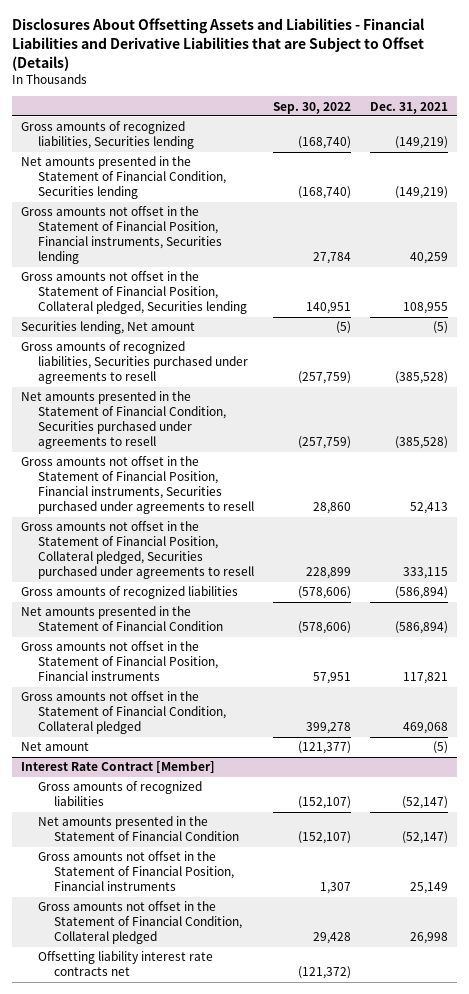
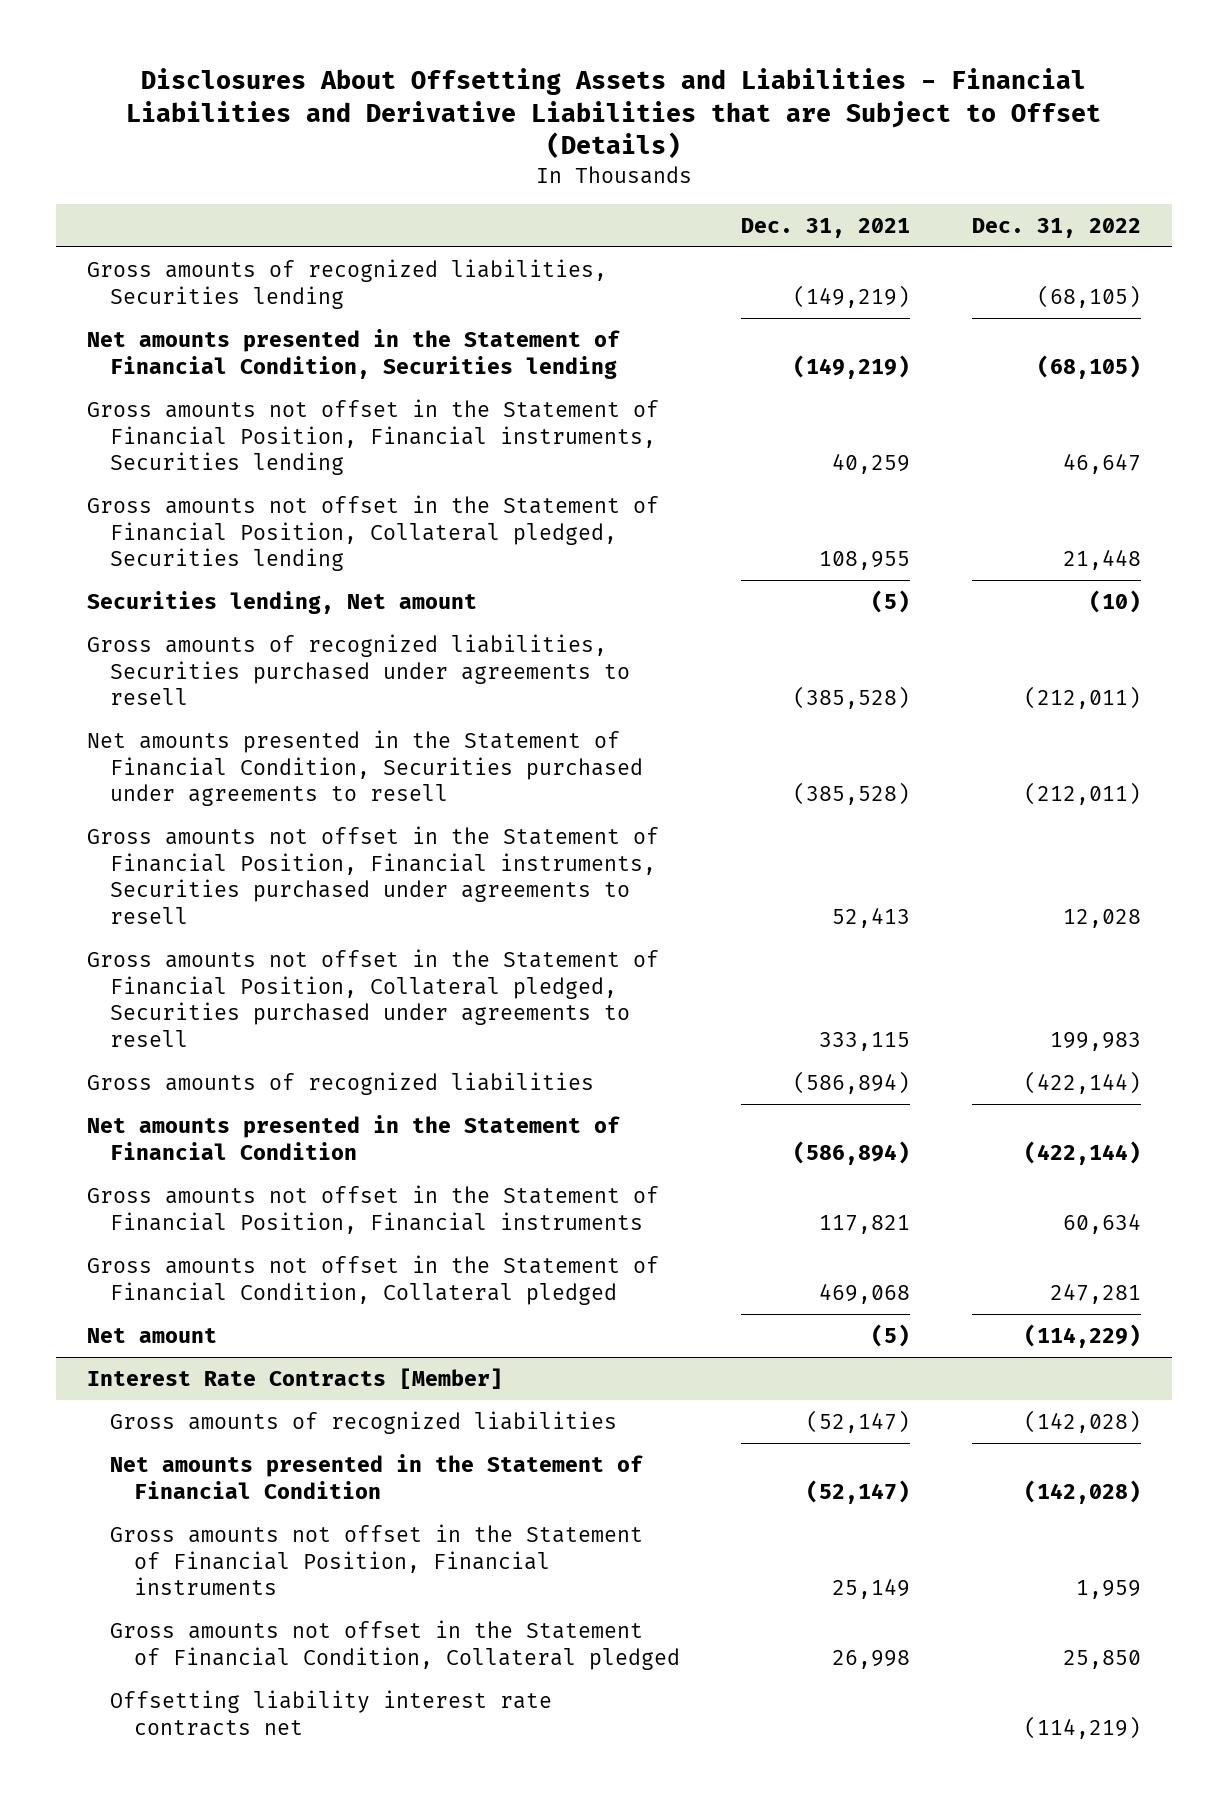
[272,101,351,114] Sep. 30, 2022 -> none
none -> [971,217,1141,238] Dec. 31, 2022
[21,761,216,774] Interest Rate Contract [Member] -> [86,1367,503,1389] Interest Rate Contracts [Member]

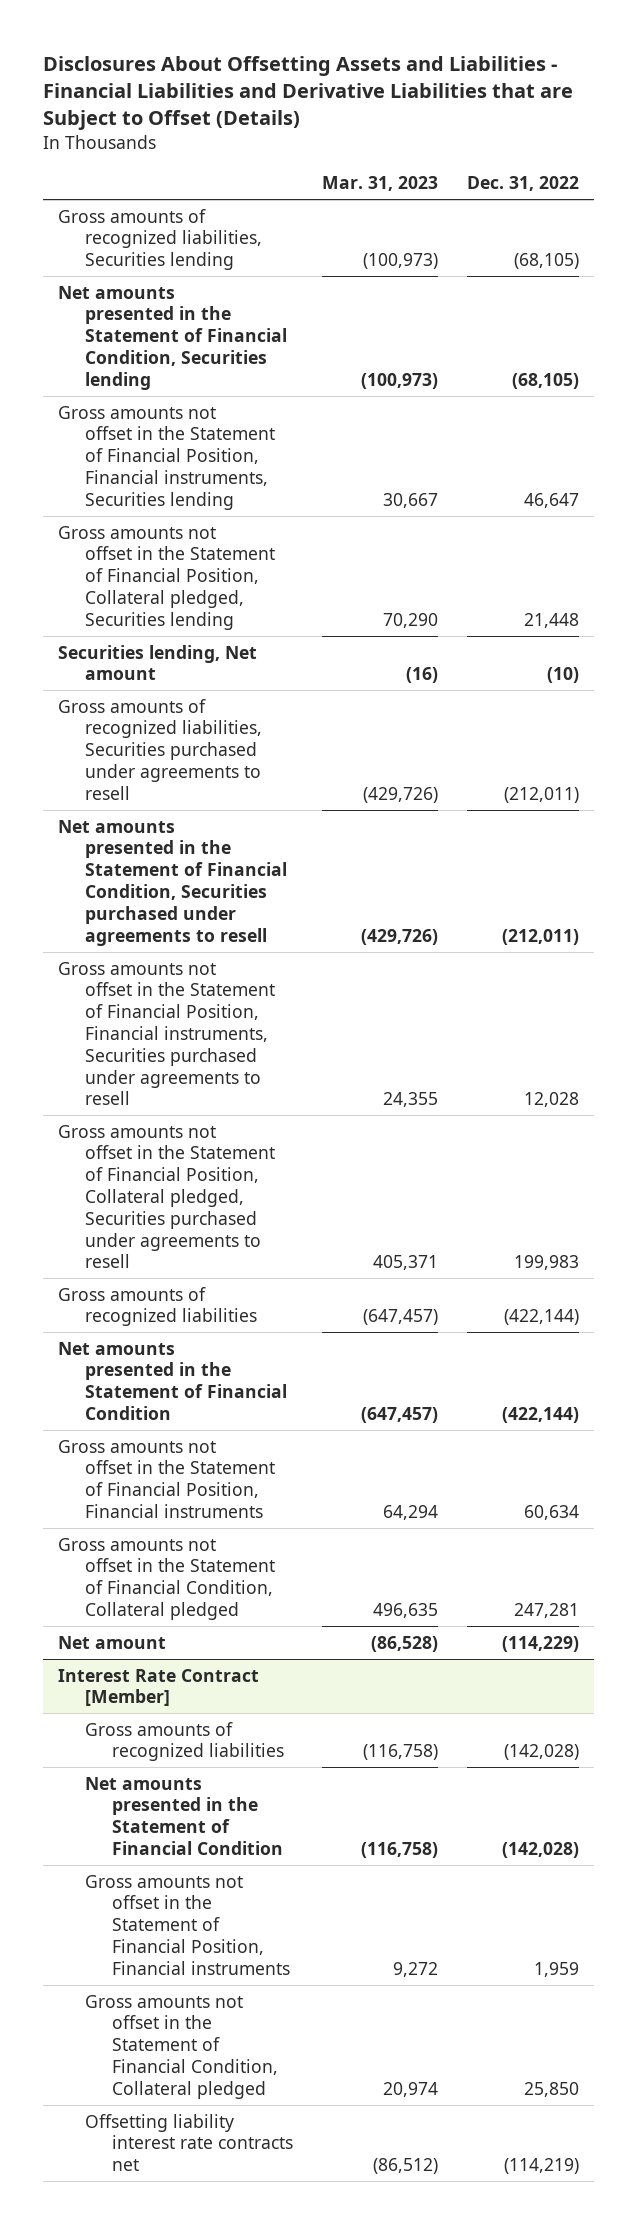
[741,217,911,238] Dec. 31, 2021 -> none
none -> [322,176,439,192] Mar. 31, 2023
[86,1367,503,1389] Interest Rate Contracts [Member] -> [57,1668,259,1707] Interest Rate Contract [Member]

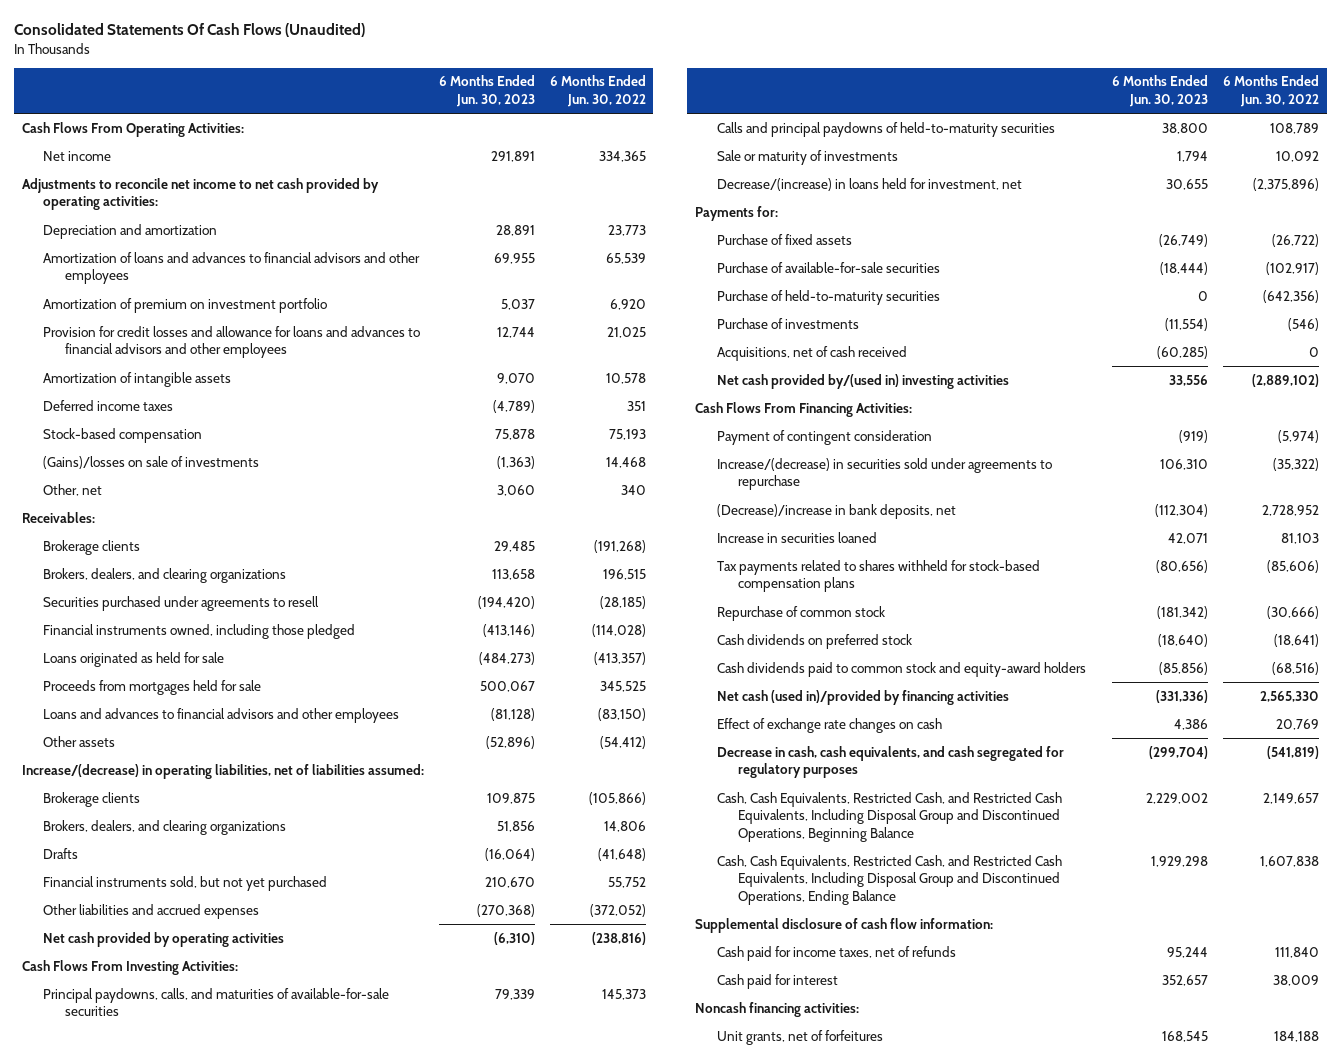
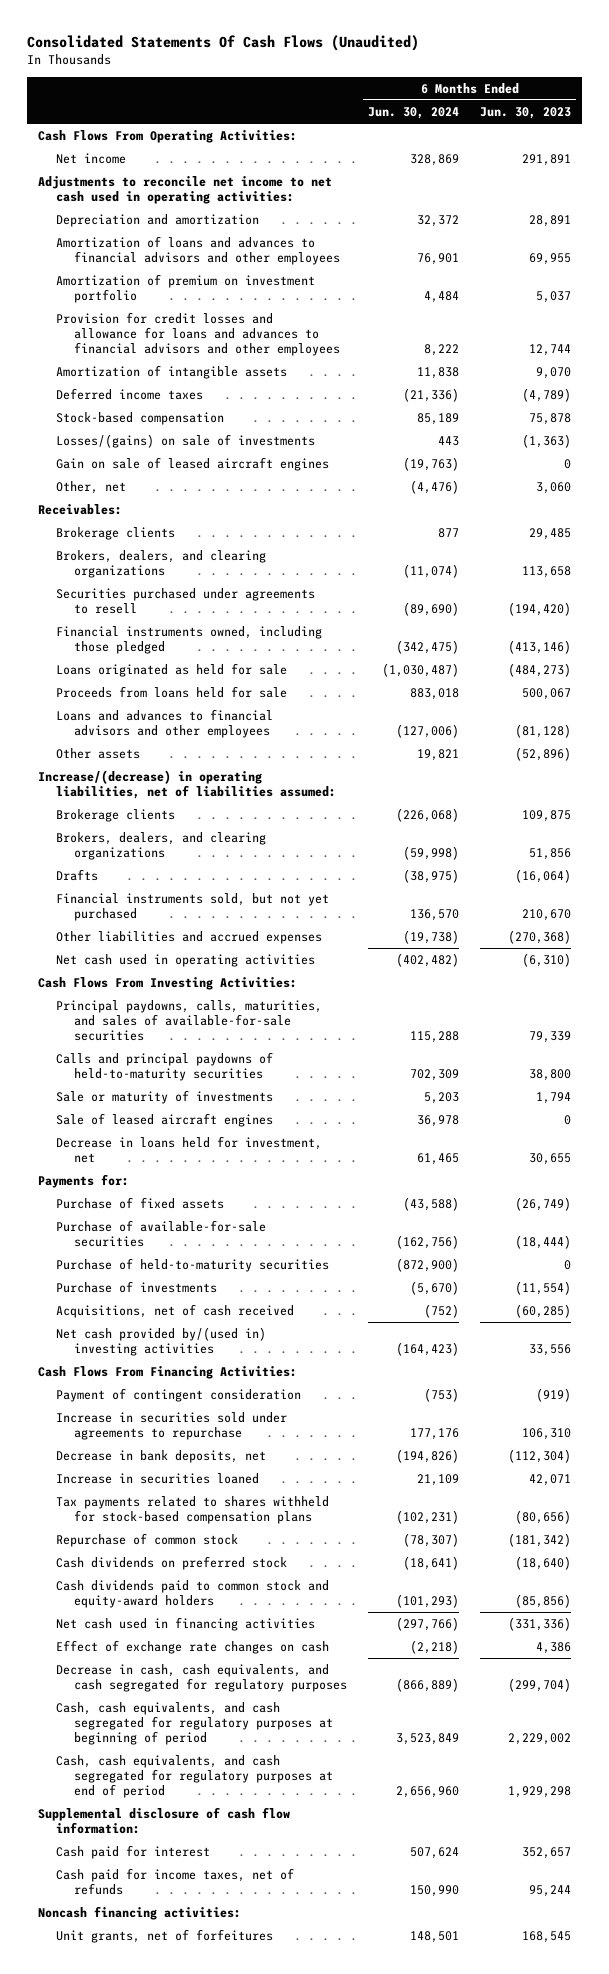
[549,75,646,107] 6 Months Ended Jun. 30, 2022 -> none
none -> [367,107,459,120] Jun. 30, 2024
[21,177,379,211] Adjustments to reconcile net income to net cash provided by operating activities: -> [37,176,332,205] Adjustments to reconcile net income to net cash used in operating activities:
[43,455,260,469] (Gains)/losses on sale of investments -> [55,434,315,449] Losses/(gains) on sale of investments
none -> [55,457,329,472] Gain on sale of leased aircraft engines
[43,679,262,695] Proceeds from mortgages held for sale -> [55,686,287,699] Proceeds from loans held for sale
[43,931,285,947] Net cash provided by operating activities -> [55,954,315,968] Net cash used in operating activities
[43,987,390,1017] Principal paydowns, calls, and maturities of available-for-sale securities -> [55,1000,322,1042] Principal paydowns, calls, maturities, and sales of available-for-sale securities
none -> [55,1113,273,1128] Sale of leased aircraft engines
[716,177,1022,191] Decrease/(increase) in loans held for investment, net -> [55,1136,322,1164] Decrease in loans held for investment, net
[716,457,1052,491] Increase/(decrease) in securities sold under agreements to repurchase -> [55,1412,287,1441] Increase in securities sold under agreements to repurchase
[716,503,956,519] (Decrease)/increase in bank deposits, net -> [55,1450,266,1464] Decrease in bank deposits, net
[716,689,1009,705] Net cash (used in)/provided by financing activities -> [55,1617,315,1632] Net cash used in financing activities
[716,791,1062,843] Cash, Cash Equivalents, Restricted Cash, and Restricted Cash Equivalents, Including Disposal Group and Discontinued Operations, Beginning Balance -> [55,1702,333,1746] Cash, cash equivalents, and cash segregated for regulatory purposes at beginning of period
[716,854,1062,906] Cash, Cash Equivalents, Restricted Cash, and Restricted Cash Equivalents, Including Disposal Group and Discontinued Operations, Ending Balance -> [55,1755,333,1799] Cash, cash equivalents, and cash segregated for regulatory purposes at end of period
[716,945,956,961] Cash paid for income taxes, net of refunds -> [55,1868,294,1896] Cash paid for income taxes, net of refunds

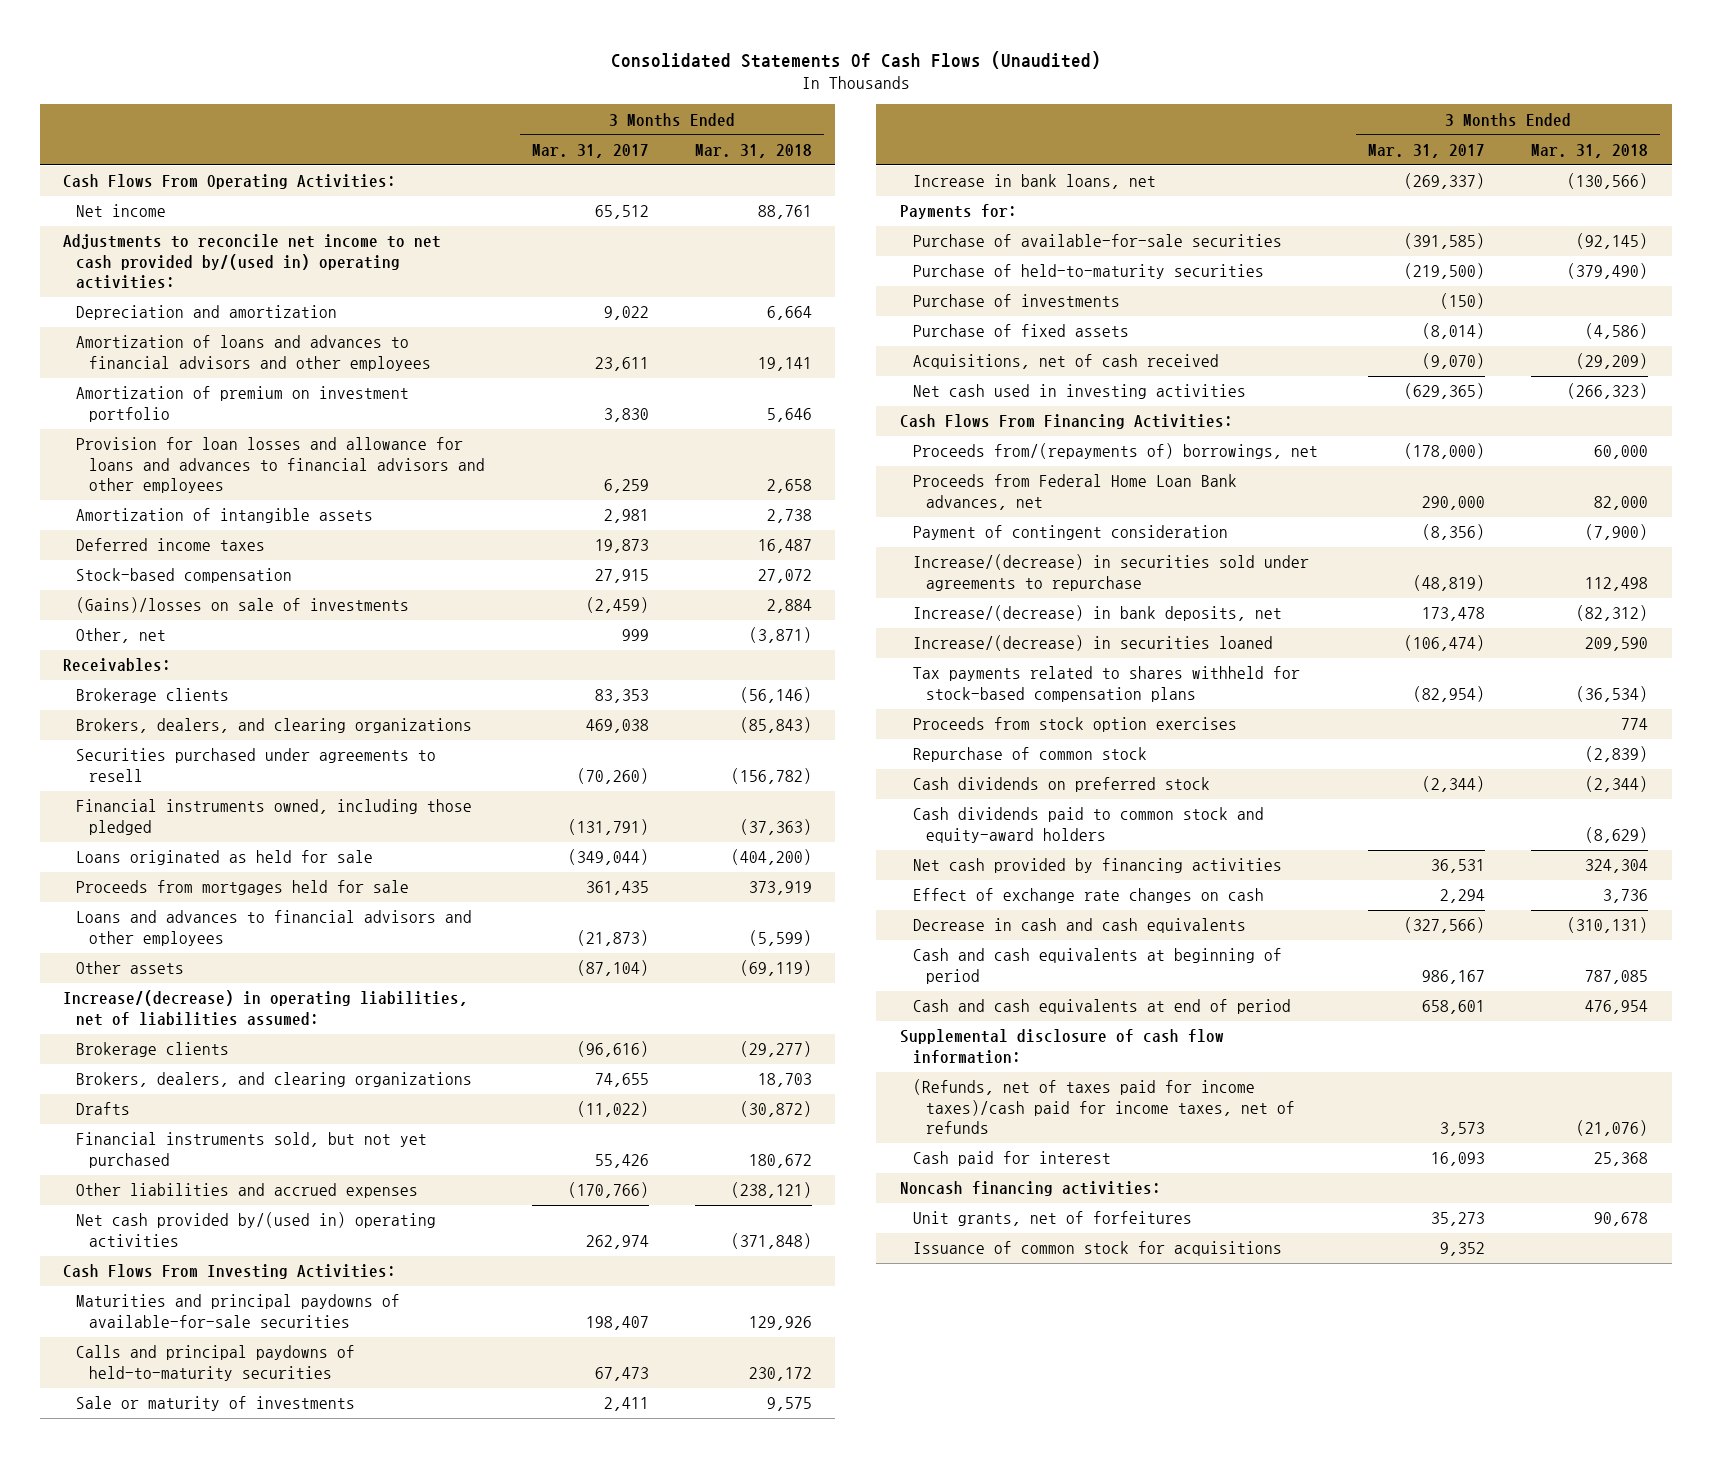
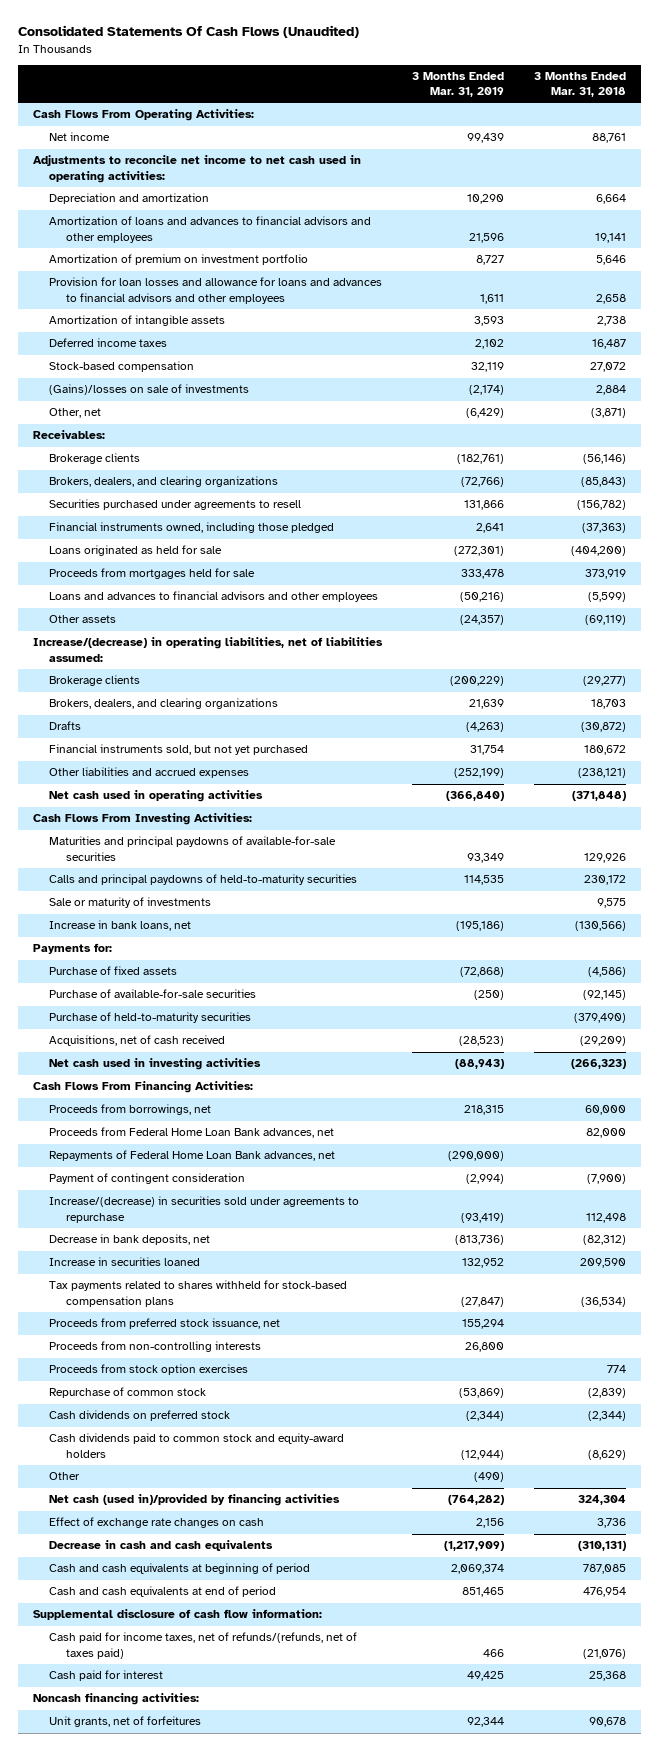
[531,143,649,158] Mar. 31, 2017 -> none
none -> [412,71,505,98] 3 Months Ended Mar. 31, 2019
[63,234,442,290] Adjustments to reconcile net income to net cash provided by/(used in) operating activities: -> [32,155,361,183] Adjustments to reconcile net income to net cash used in operating activities:
[76,1212,437,1247] Net cash provided by/(used in) operating activities -> [49,790,264,803] Net cash used in operating activities
[912,324,1129,338] Purchase of fixed assets -> [49,966,178,976] Purchase of fixed assets
[912,294,1120,308] Purchase of investments -> none
[912,443,1318,460] Proceeds from/(repayments of) borrowings, net -> [49,1104,212,1116] Proceeds from borrowings, net
none -> [49,1150,336,1162] Repayments of Federal Home Loan Bank advances, net
[912,605,1282,622] Increase/(decrease) in bank deposits, net -> [49,1234,211,1246] Decrease in bank deposits, net
[912,635,1273,652] Increase/(decrease) in securities loaned -> [49,1257,201,1267] Increase in securities loaned
none -> [49,1318,281,1330] Proceeds from preferred stock issuance, net
none -> [49,1341,262,1353] Proceeds from non-controlling interests
none -> [49,1472,81,1481] Other
[912,858,1282,874] Net cash provided by financing activities -> [49,1494,341,1507] Net cash (used in)/provided by financing activities
[912,1079,1295,1135] (Refunds, net of taxes paid for income taxes)/cash paid for income taxes, net of refunds -> [49,1632,358,1659] Cash paid for income taxes, net of refunds/(refunds, net of taxes paid)
[912,1241,1282,1257] Issuance of common stock for acquisitions -> none

